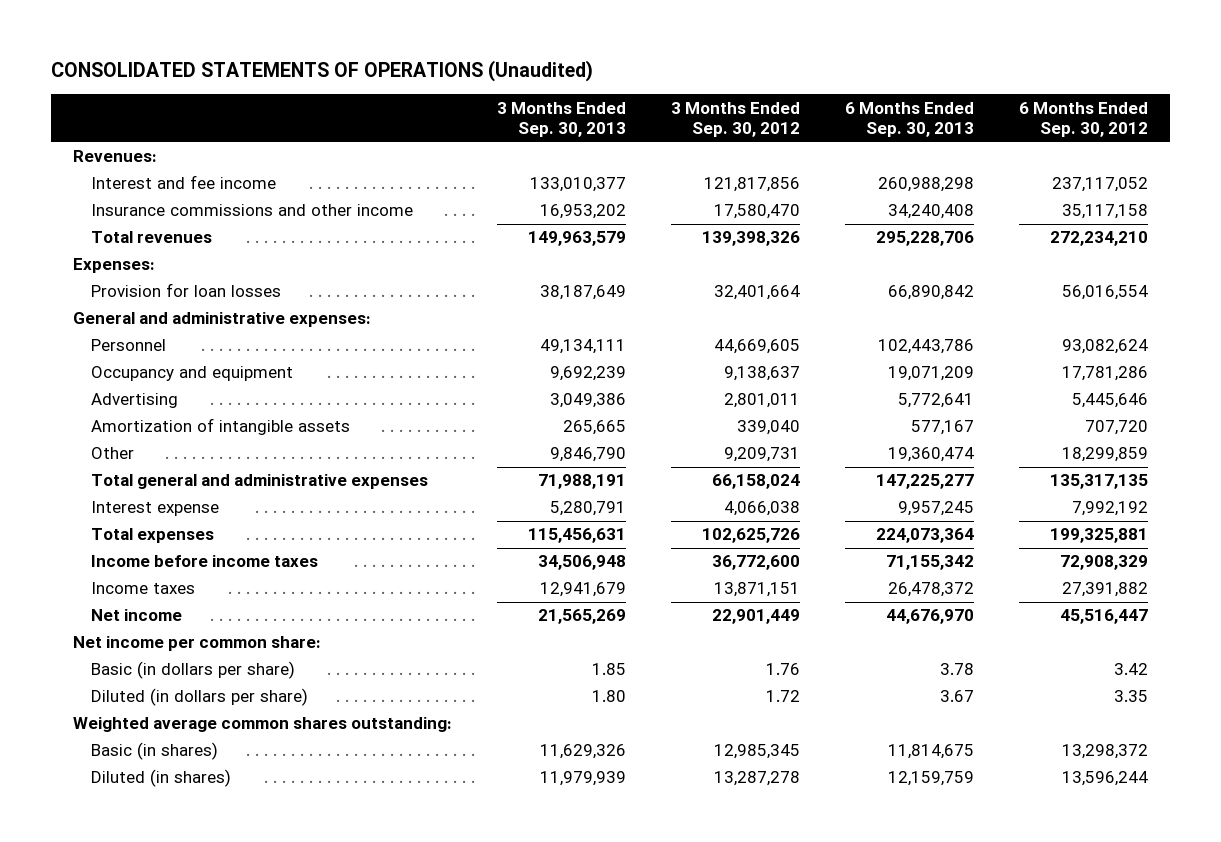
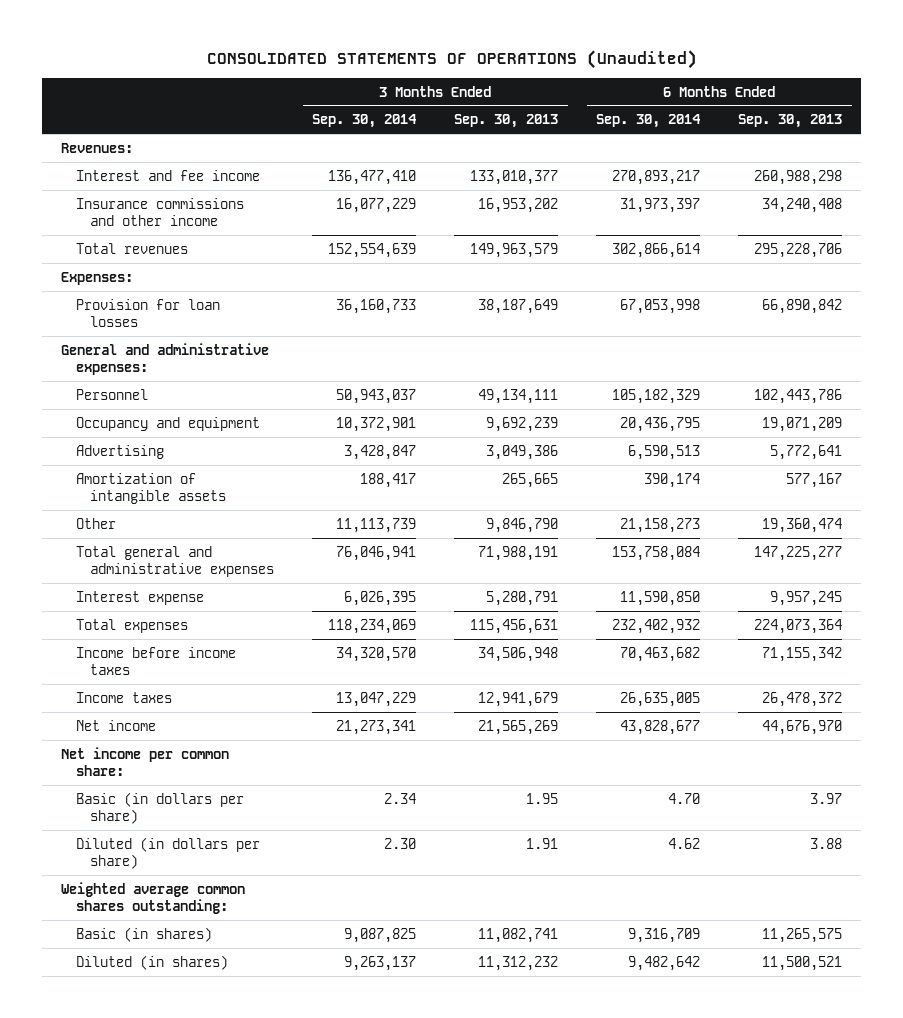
[670,101,800,138] 3 Months Ended Sep. 30, 2012 -> none
[1018,101,1148,138] 6 Months Ended Sep. 30, 2012 -> none
none -> [312,114,418,129] Sep. 30, 2014
none -> [596,114,702,129] Sep. 30, 2014
[591,663,626,676] 1.85 -> [526,792,559,804] 1.95
[939,663,974,676] 3.78 -> [810,792,843,804] 3.97
[591,690,626,703] 1.80 -> [526,837,559,849] 1.91
[939,690,974,703] 3.67 -> [810,837,843,849] 3.88
[539,744,626,760] 11,629,326 -> [478,927,559,943] 11,082,741
[887,744,974,760] 11,814,675 -> [762,927,843,943] 11,265,575
[539,771,626,787] 11,979,939 -> [478,955,559,971] 11,312,232
[887,771,974,787] 12,159,759 -> [762,955,843,971] 11,500,521

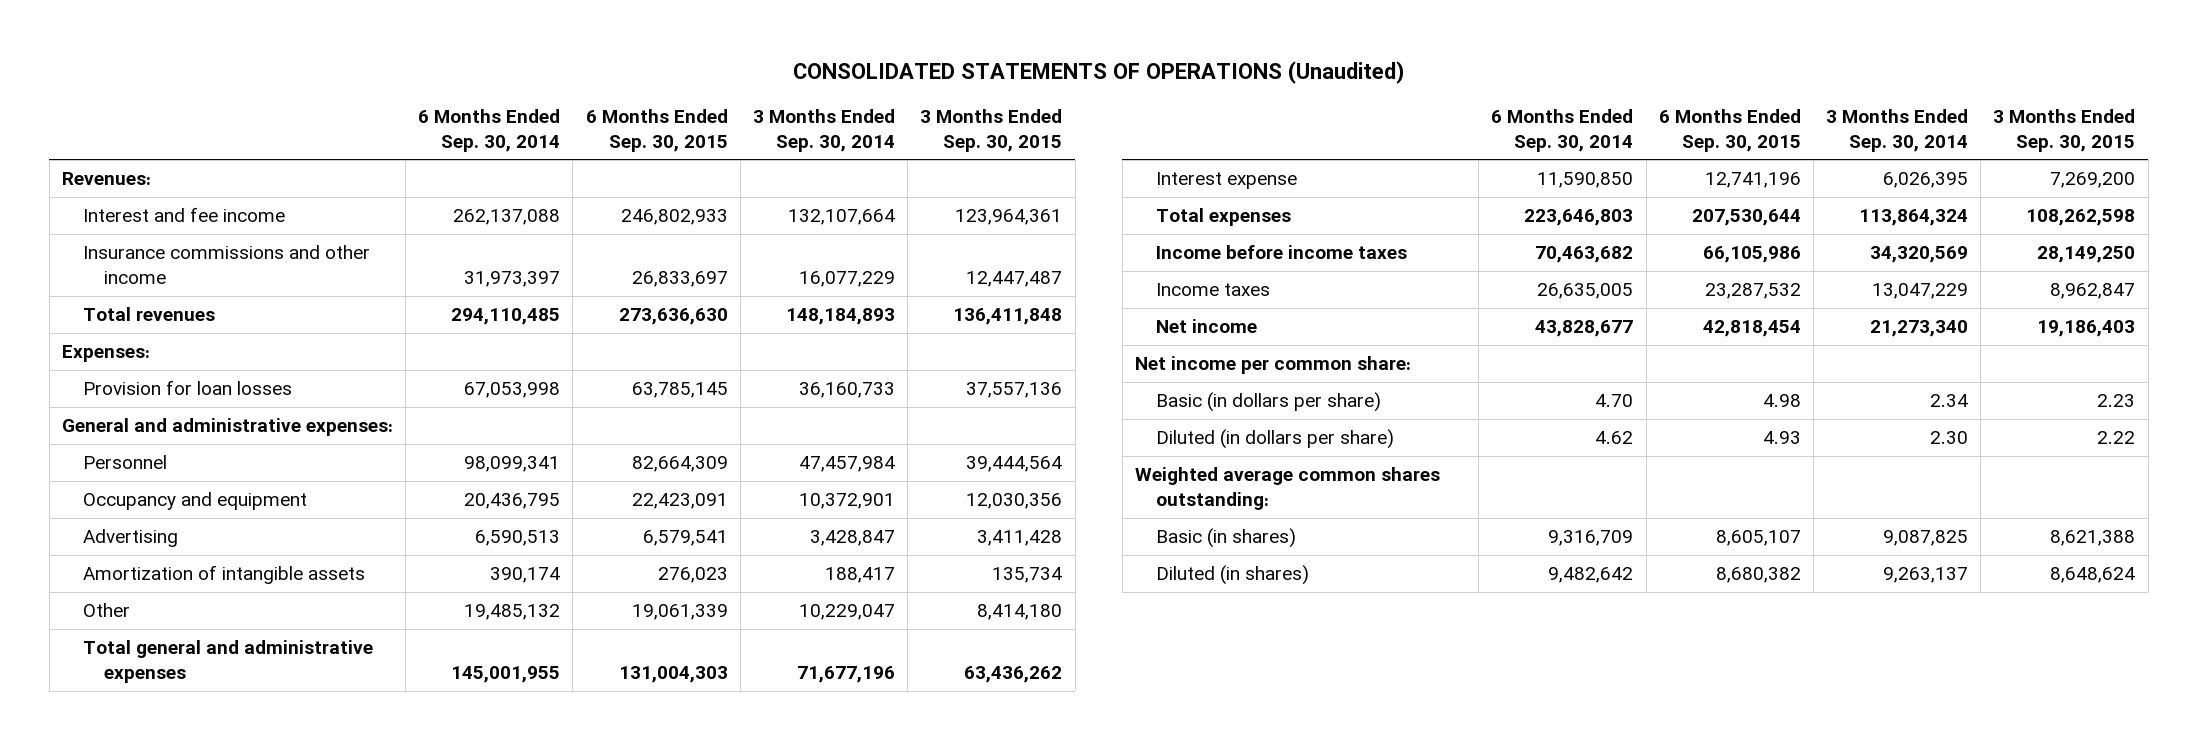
[454,114,559,129] Sep. 30, 2013 -> none
[738,114,843,129] Sep. 30, 2013 -> none
none -> [585,108,728,152] 6 Months Ended Sep. 30, 2015
none -> [920,108,1063,152] 3 Months Ended Sep. 30, 2015
[328,169,417,185] 136,477,410 -> [787,209,895,226] 132,107,664
[612,169,701,185] 270,893,217 -> [453,209,561,226] 262,137,088
[328,242,417,258] 152,554,639 -> [785,308,895,326] 148,184,893
[612,242,701,258] 302,866,614 -> [451,308,561,326] 294,110,485
[336,388,417,404] 50,943,037 -> [798,456,895,473] 47,457,984
[612,388,701,404] 105,182,329 -> [464,456,561,473] 98,099,341
[336,517,417,533] 11,113,739 -> [798,604,895,621] 10,229,047
[620,517,701,533] 21,158,273 -> [464,604,561,621] 19,485,132
[336,545,417,561] 76,046,941 -> [796,665,895,683] 71,677,196
[612,545,701,561] 153,758,084 -> [451,665,561,683] 145,001,955
[328,618,417,634] 118,234,069 -> [1859,209,1969,227] 113,864,324
[612,618,701,634] 232,402,932 -> [1524,209,1634,227] 223,646,803
[336,646,417,662] 34,320,570 -> [1870,246,1969,264] 34,320,569
[336,719,417,735] 21,273,341 -> [1870,320,1969,338] 21,273,340

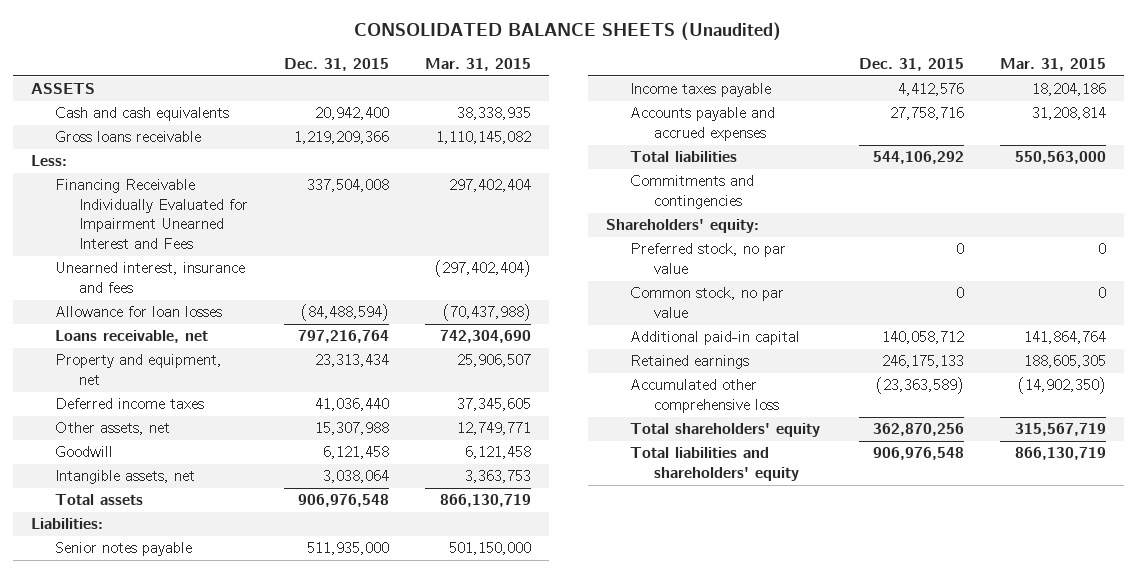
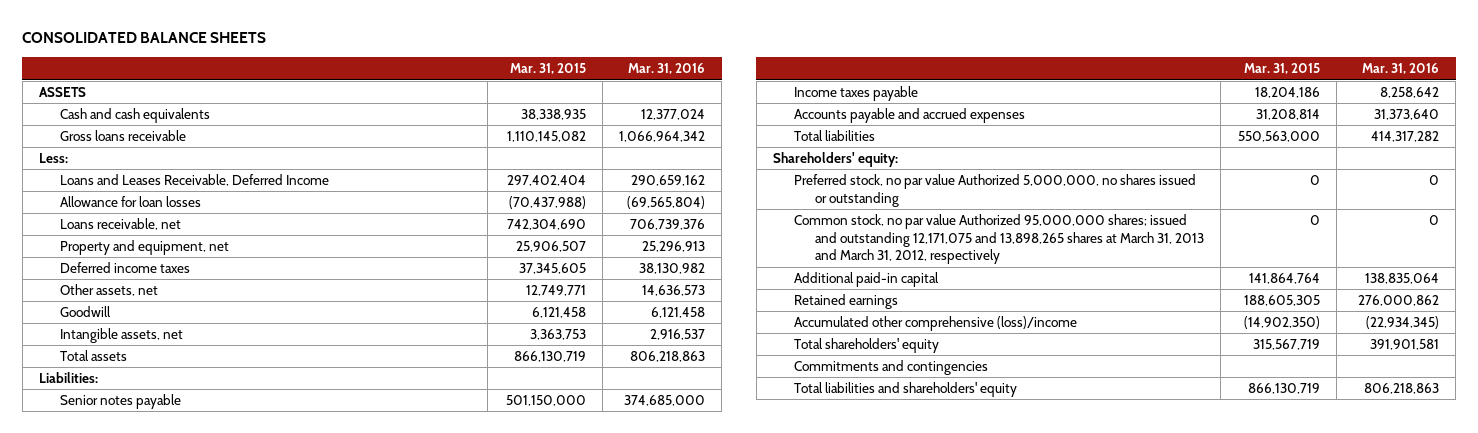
[354,22,782,42] CONSOLIDATED BALANCE SHEETS (Unaudited) -> [22,32,267,44] CONSOLIDATED BALANCE SHEETS
[284,57,390,71] Dec. 31, 2015 -> none
none -> [628,63,706,75] Mar. 31, 2016
[54,262,245,293] Unearned interest, insurance and fees -> none
[54,179,249,250] Financing Receivable Individually Evaluated for Impairment Unearned Interest and Fees -> [60,174,330,187] Loans and Leases Receivable, Deferred Income
[629,243,786,274] Preferred stock, no par value -> [793,174,1196,207] Preferred stock, no par value Authorized 5,000,000, no shares issued or outstanding
[629,287,784,318] Common stock, no par value -> [793,214,1205,265] Common stock, no par value Authorized 95,000,000 shares; issued and outstanding 12,171,075 and 13,898,265 shares at March 31, 2013 and March 31, 2012, respectively
[629,379,780,413] Accumulated other comprehensive loss -> [793,316,1077,332] Accumulated other comprehensive (loss)/income
[629,175,754,209] Commitments and contingencies -> [793,360,988,376] Commitments and contingencies

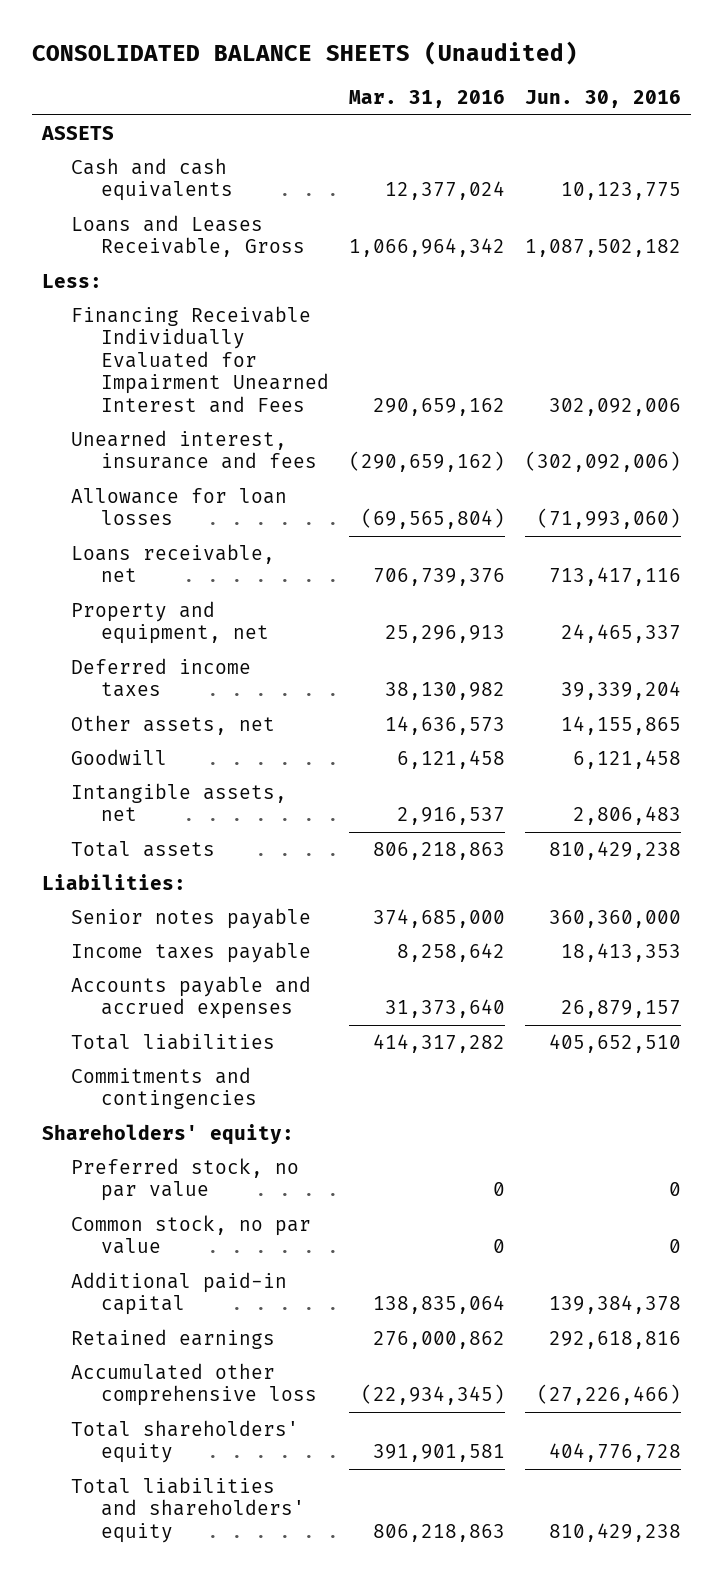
[22,32,267,44] CONSOLIDATED BALANCE SHEETS -> [31,41,578,66] CONSOLIDATED BALANCE SHEETS (Unaudited)
[509,63,586,75] Mar. 31, 2015 -> none
none -> [524,90,681,109] Jun. 30, 2016
[60,130,187,142] Gross loans receivable -> [71,214,305,258] Loans and Leases Receivable, Gross
[60,174,330,187] Loans and Leases Receivable, Deferred Income -> [71,305,329,414] Financing Receivable Individually Evaluated for Impairment Unearned Interest and Fees
none -> [71,429,317,470] Unearned interest, insurance and fees
[793,360,988,376] Commitments and contingencies -> [71,1066,257,1110] Commitments and contingencies
[793,174,1196,207] Preferred stock, no par value Authorized 5,000,000, no shares issued or outstanding -> [71,1157,300,1202] Preferred stock, no par value
[793,214,1205,265] Common stock, no par value Authorized 95,000,000 shares; issued and outstanding 12,171,075 and 13,898,265 shares at March 31, 2013 and March 31, 2012, respectively -> [71,1214,312,1255] Common stock, no par value
[793,316,1077,332] Accumulated other comprehensive (loss)/income -> [71,1362,317,1407] Accumulated other comprehensive loss

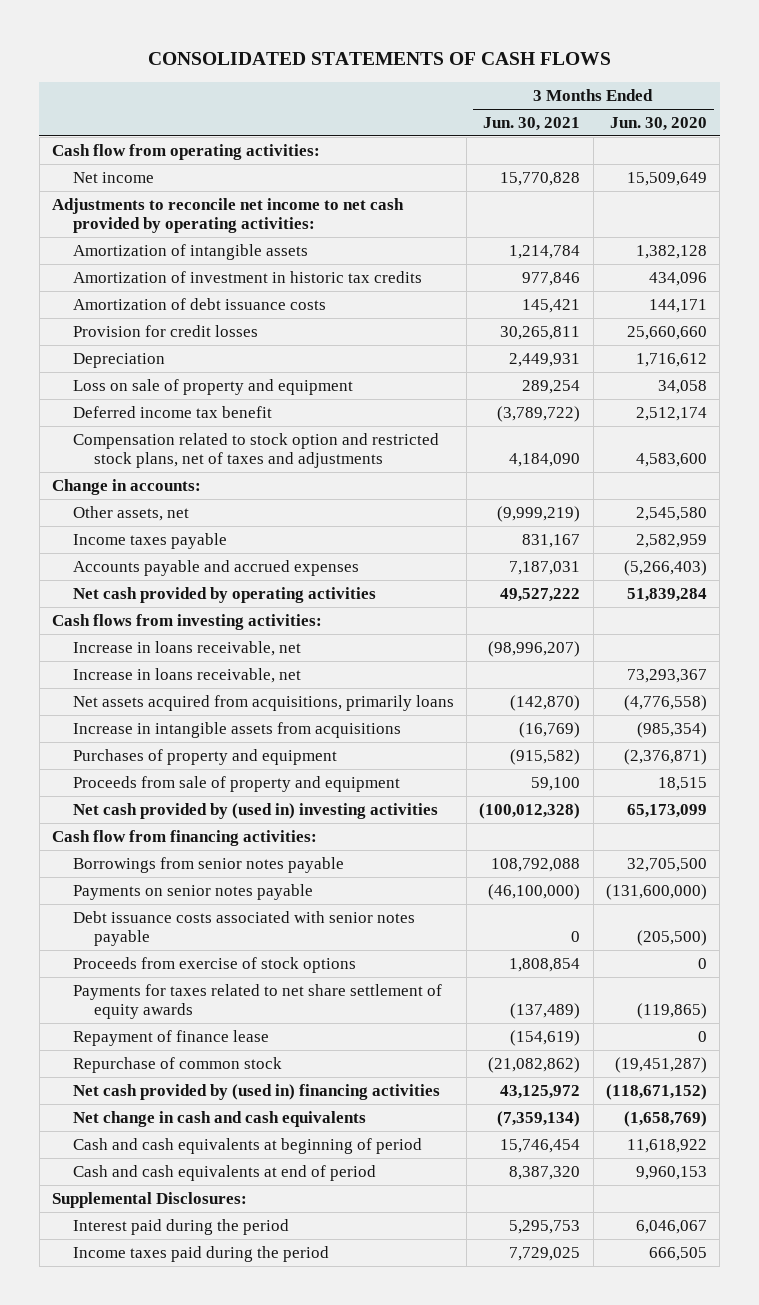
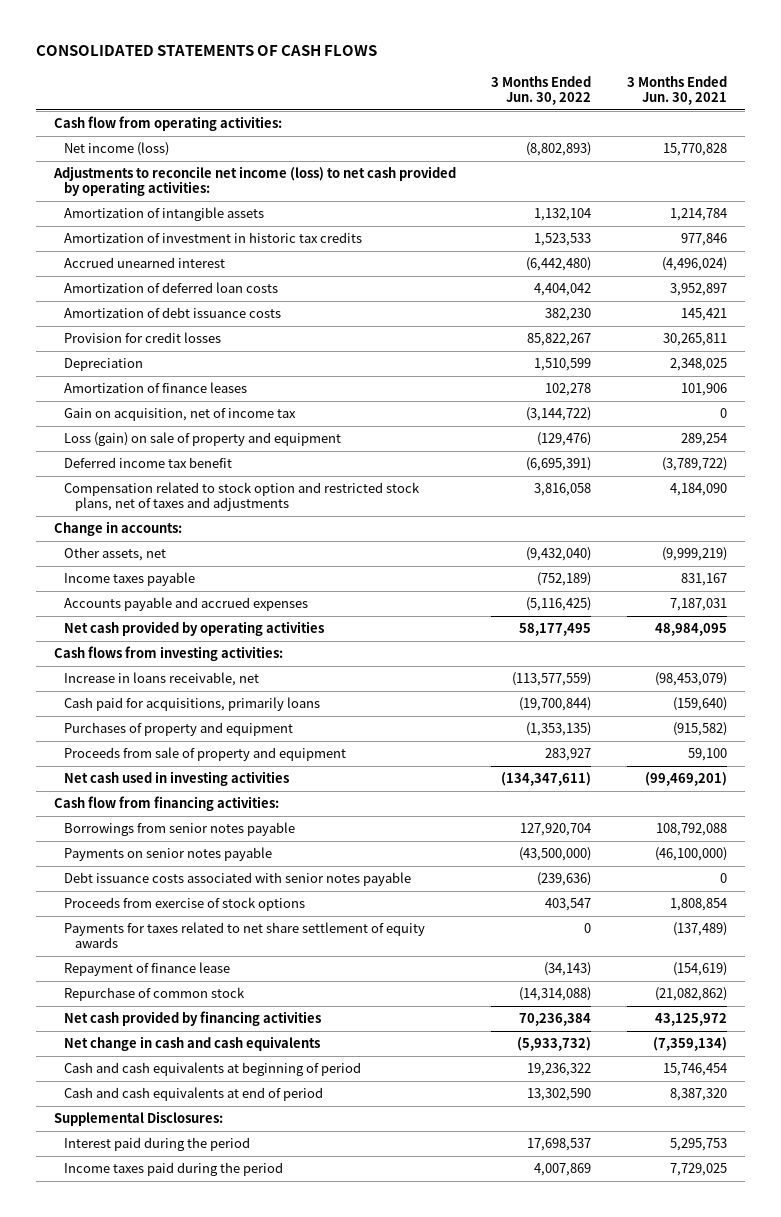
[610,116,708,131] Jun. 30, 2020 -> none
none -> [491,75,592,105] 3 Months Ended Jun. 30, 2022
[72,171,154,183] Net income -> [64,142,170,157] Net income (loss)
[52,197,405,234] Adjustments to reconcile net income to net cash provided by operating activities: -> [53,166,457,197] Adjustments to reconcile net income (loss) to net cash provided by operating activities:
none -> [64,257,226,269] Accrued unearned interest
none -> [64,282,279,294] Amortization of deferred loan costs
[509,352,581,367] 2,449,931 -> [669,358,727,372] 2,348,025
none -> [64,382,248,394] Amortization of finance leases
none -> [64,408,297,422] Gain on acquisition, net of income tax
[72,378,353,395] Loss on sale of property and equipment -> [64,432,342,447] Loss (gain) on sale of property and equipment
[500,587,581,602] 49,527,222 -> [654,623,727,637] 48,984,095
[72,667,301,683] Increase in loans receivable, net -> none
[72,694,454,711] Net assets acquired from acquisitions, primarily loans -> none
[72,721,401,738] Increase in intangible assets from acquisitions -> none
[488,640,581,657] (98,996,207) -> [654,672,727,687] (98,453,079)
none -> [64,697,321,712] Cash paid for acquisitions, primarily loans
[72,802,438,819] Net cash provided by (used in) investing activities -> [64,771,290,787] Net cash used in investing activities
[479,802,581,819] (100,012,328) -> [644,772,727,787] (99,469,201)
[72,1083,440,1100] Net cash provided by (used in) financing activities -> [64,1011,322,1027] Net cash provided by financing activities

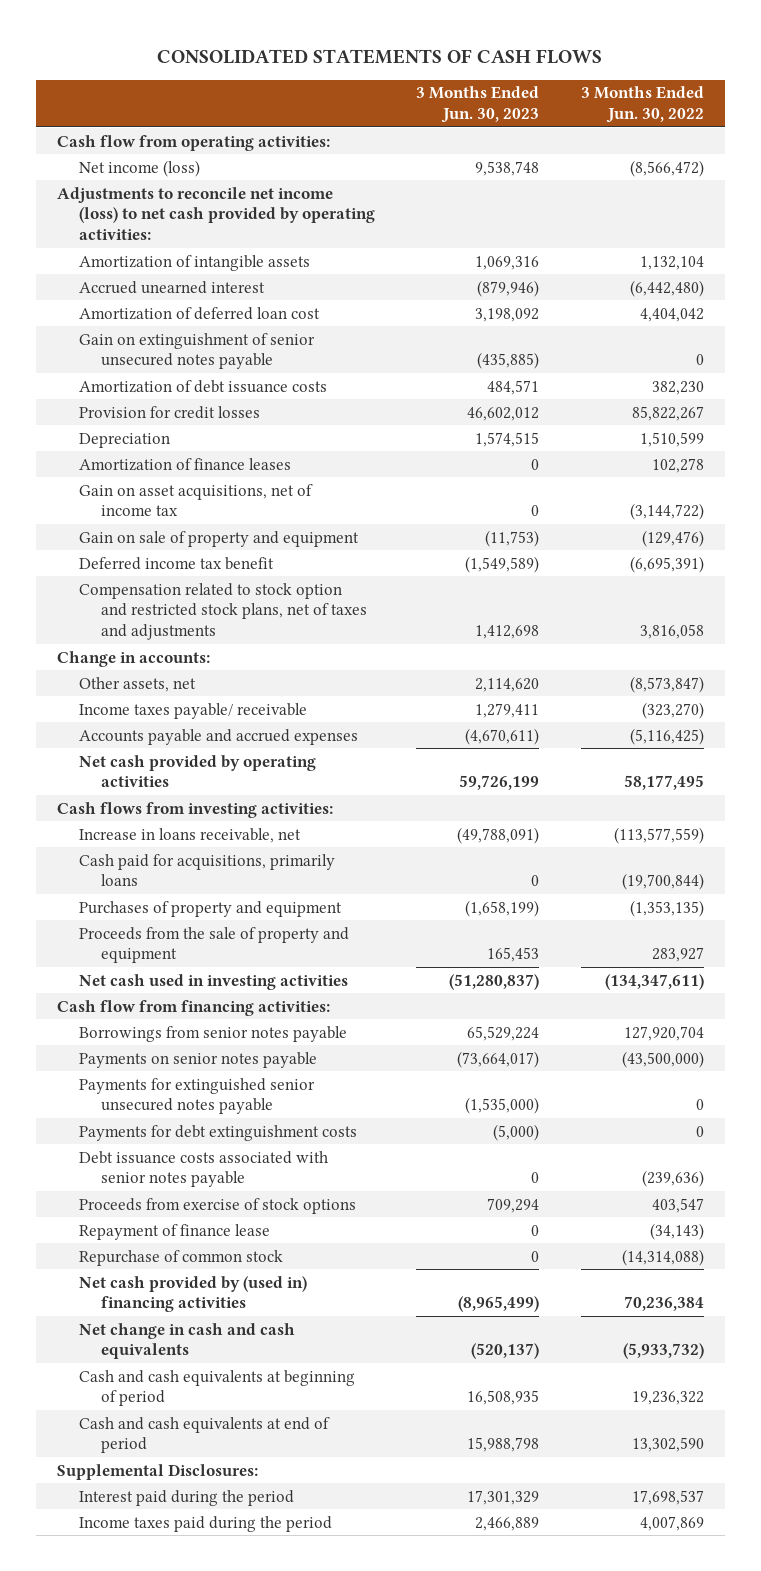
[626,75,727,105] 3 Months Ended Jun. 30, 2021 -> none
none -> [416,86,540,124] 3 Months Ended Jun. 30, 2023
[526,142,592,157] (8,802,893) -> [629,159,704,177] (8,566,472)
[64,232,363,244] Amortization of investment in historic tax credits -> none
[64,282,279,294] Amortization of deferred loan costs -> [79,306,321,320] Amortization of deferred loan cost
none -> [79,332,316,370] Gain on extinguishment of senior unsecured notes payable
[64,408,297,422] Gain on acquisition, net of income tax -> [79,483,314,517] Gain on asset acquisitions, net of income tax
[64,432,342,447] Loss (gain) on sale of property and equipment -> [79,530,360,547] Gain on sale of property and equipment
[526,547,592,562] (9,432,040) -> [629,675,704,693] (8,573,847)
[64,572,196,587] Income taxes payable -> [79,702,308,719] Income taxes payable/ receivable
[537,572,592,587] (752,189) -> [641,701,704,719] (323,270)
[64,747,347,762] Proceeds from sale of property and equipment -> [79,926,350,964] Proceeds from the sale of property and equipment
none -> [79,1077,316,1115] Payments for extinguished senior unsecured notes payable
none -> [79,1124,358,1141] Payments for debt extinguishment costs
[64,922,426,949] Payments for taxes related to net share settlement of equity awards -> none
[64,1011,322,1027] Net cash provided by financing activities -> [79,1275,308,1313] Net cash provided by (used in) financing activities

